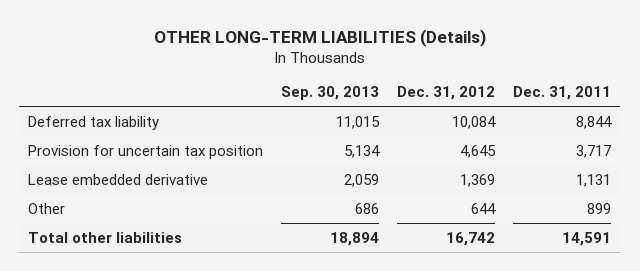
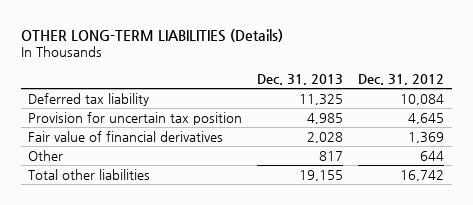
[281,86,380,101] Sep. 30, 2013 -> none
[513,86,612,101] Dec. 31, 2011 -> none
none -> [257,73,344,85] Dec. 31, 2013
[28,173,209,185] Lease embedded derivative -> [28,131,224,143] Fair value of financial derivatives

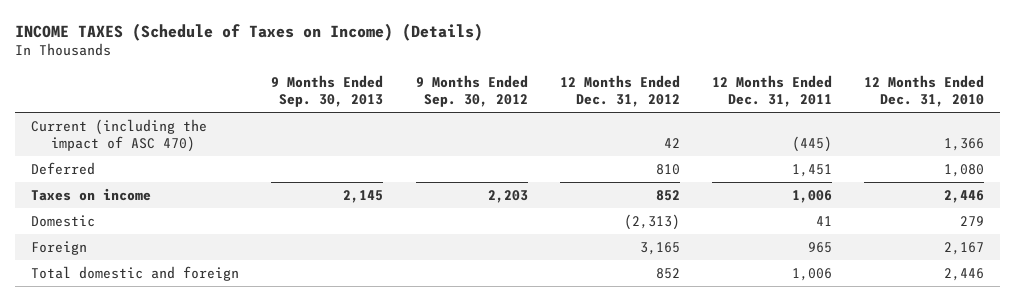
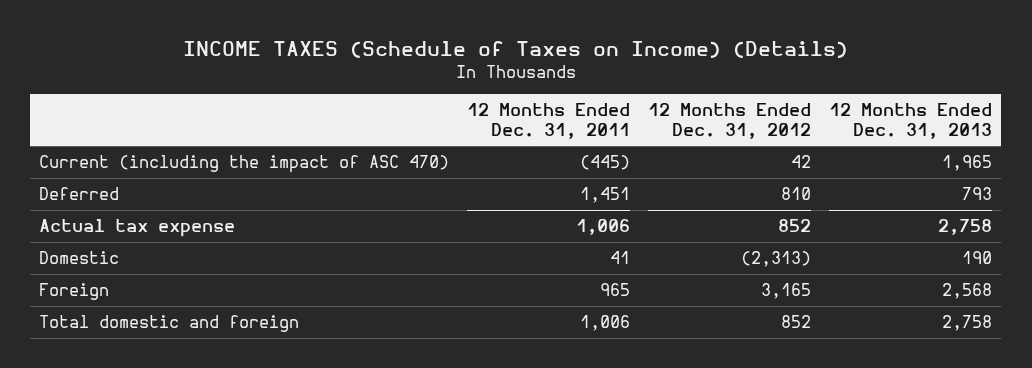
[271,75,384,108] 9 Months Ended Sep. 30, 2013 -> none
[415,75,528,108] 9 Months Ended Sep. 30, 2012 -> none
[864,75,985,108] 12 Months Ended Dec. 31, 2010 -> none
none -> [829,103,993,139] 12 Months Ended Dec. 31, 2013
[31,187,152,201] Taxes on income -> [39,219,236,238] Actual tax expense

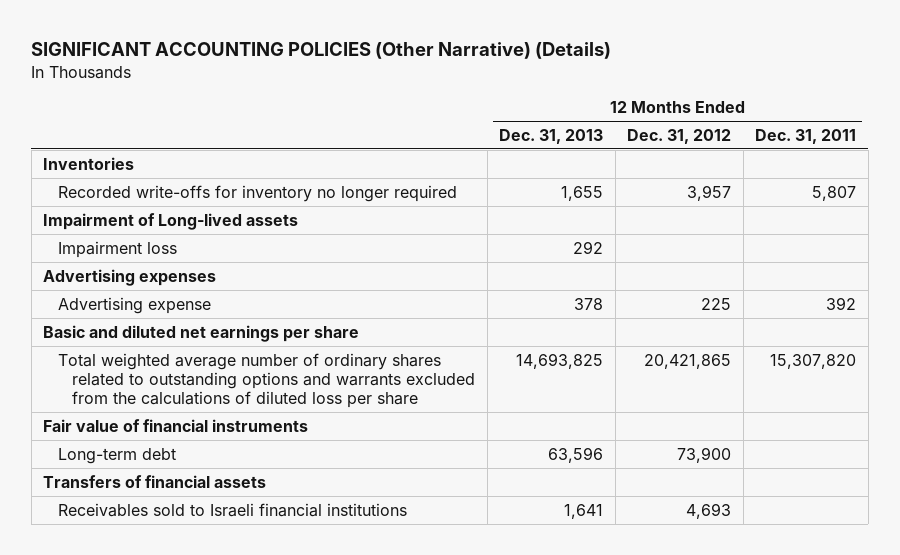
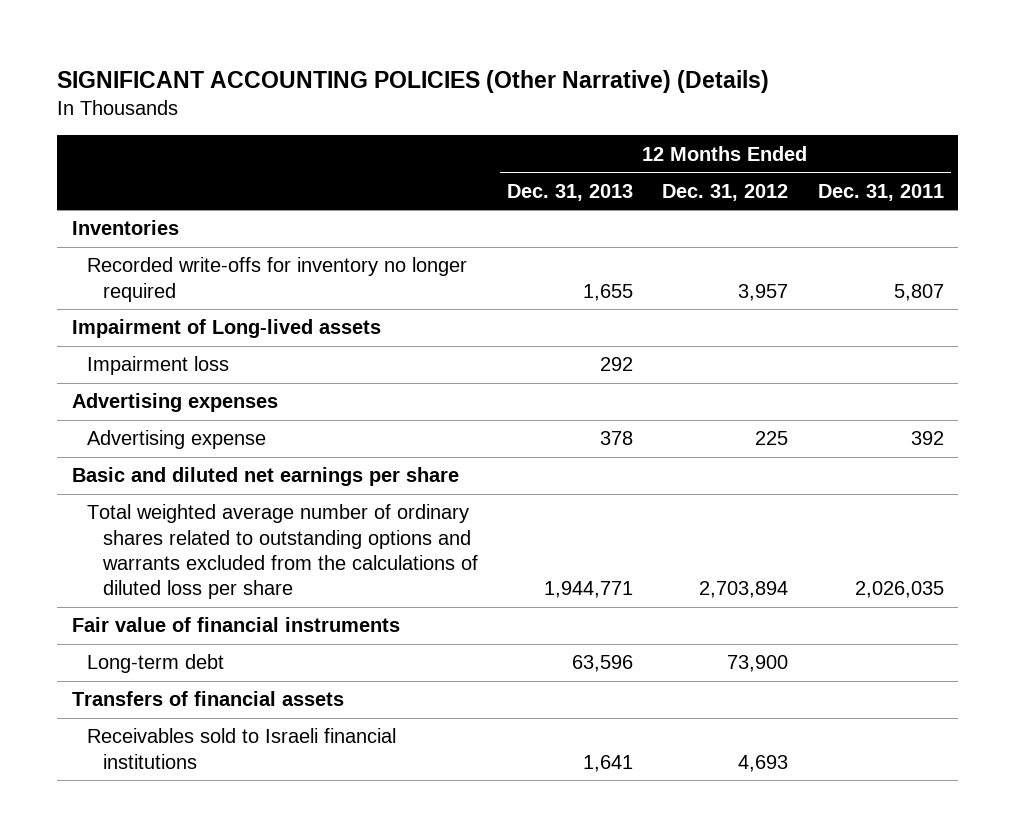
[516,352,604,369] 14,693,825 -> [543,580,633,598] 1,944,771
[644,353,732,369] 20,421,865 -> [699,580,789,598] 2,703,894
[770,353,857,369] 15,307,820 -> [854,580,944,598] 2,026,035

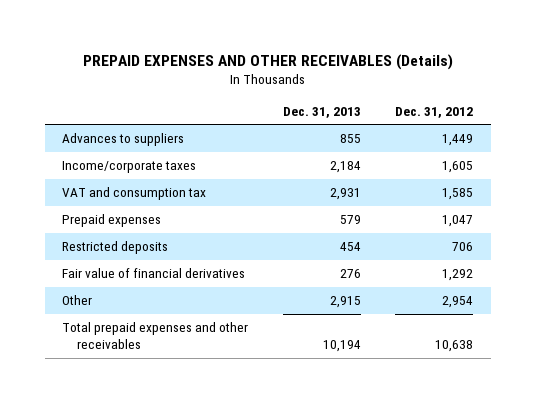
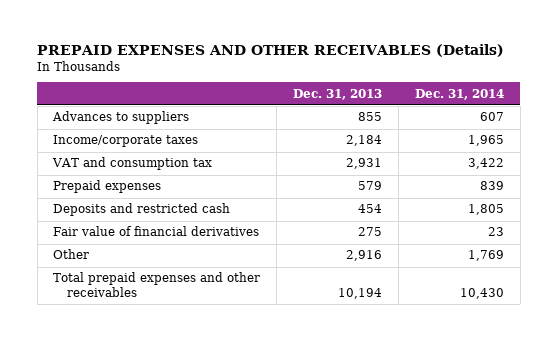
[395,106,474,118] Dec. 31, 2012 -> none
none -> [414,88,504,100] Dec. 31, 2014
[62,241,169,255] Restricted deposits -> [53,203,231,217] Deposits and restricted cash
[339,269,361,279] 276 -> [358,227,383,237] 275
[329,296,361,309] 2,915 -> [346,250,383,262] 2,916

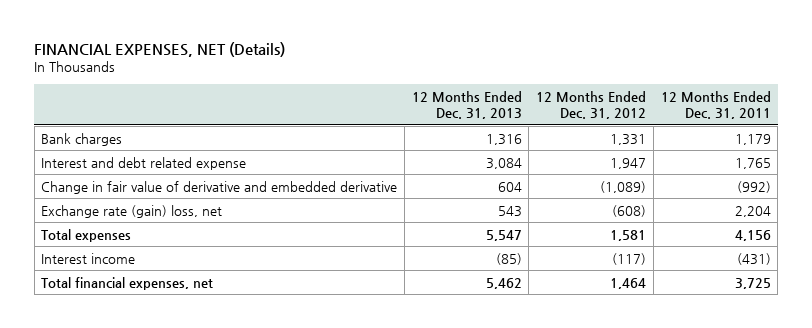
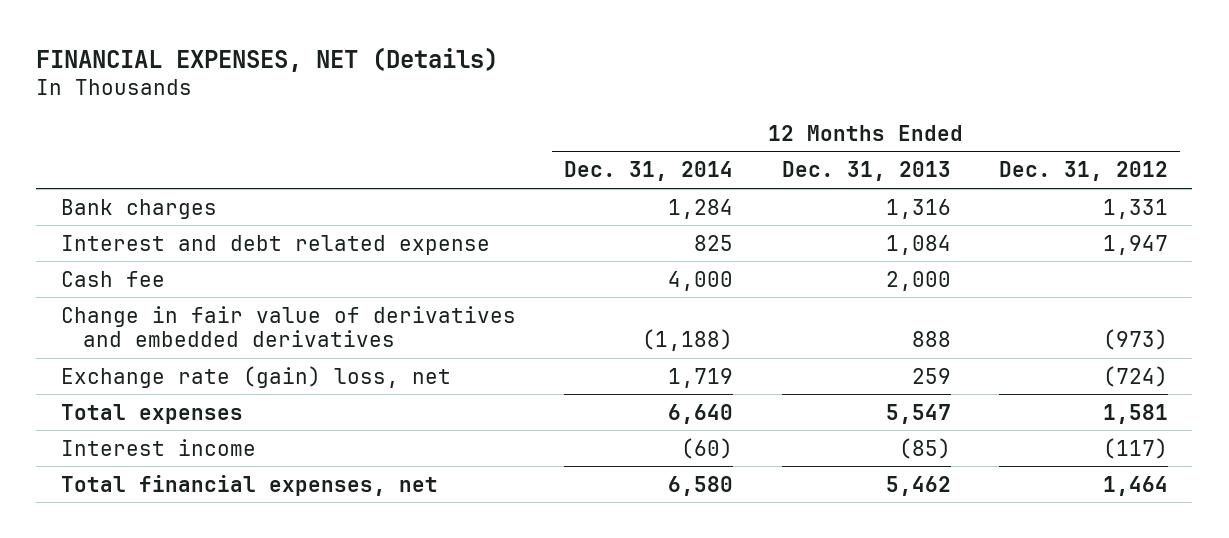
[660,90,771,120] 12 Months Ended Dec. 31, 2011 -> none
none -> [564,161,734,182] Dec. 31, 2014
[485,157,522,169] 3,084 -> [885,234,951,255] 1,084
none -> [60,270,165,287] Cash fee
[41,180,398,194] Change in fair value of derivative and embedded derivative -> [60,305,516,347] Change in fair value of derivatives and embedded derivatives
[497,181,522,192] 604 -> [911,330,951,347] 888
[600,180,647,193] (1,089) -> [1102,328,1168,350] (973)
[497,205,522,217] 543 -> [911,367,951,384] 259
[612,204,647,217] (608) -> [1102,365,1168,387] (724)

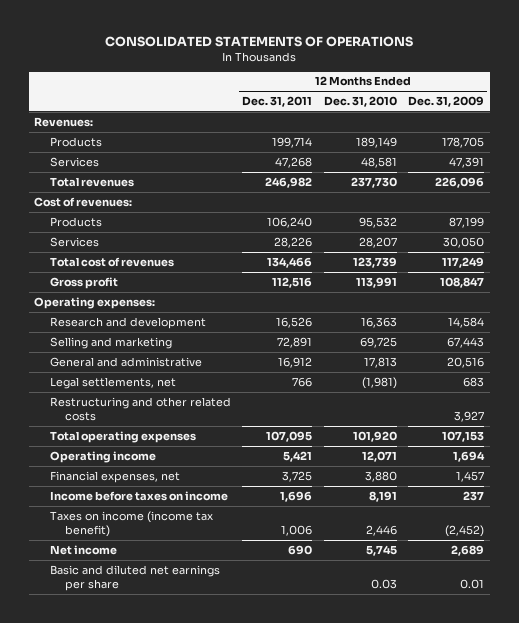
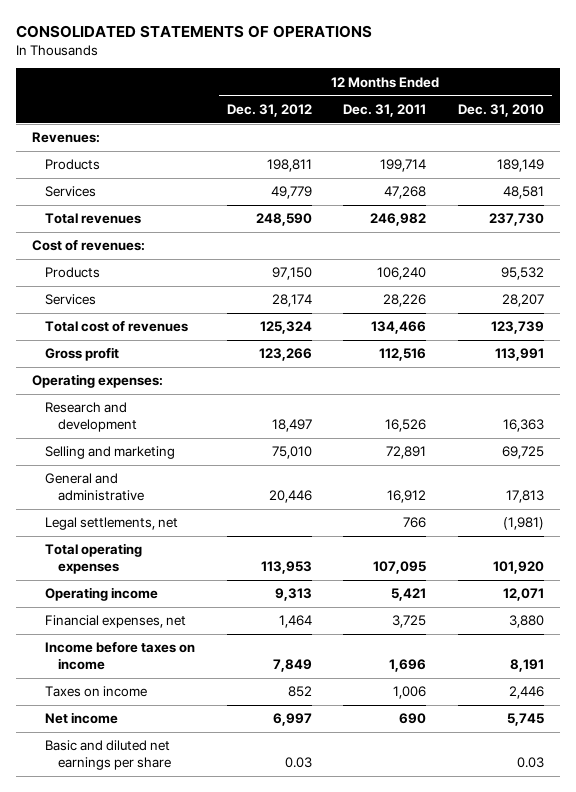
[408,95,485,107] Dec. 31, 2009 -> none
none -> [226,104,312,118] Dec. 31, 2012
[49,396,231,422] Restructuring and other related costs -> none
[49,510,213,538] Taxes on income (income tax benefit) -> [44,686,147,698] Taxes on income

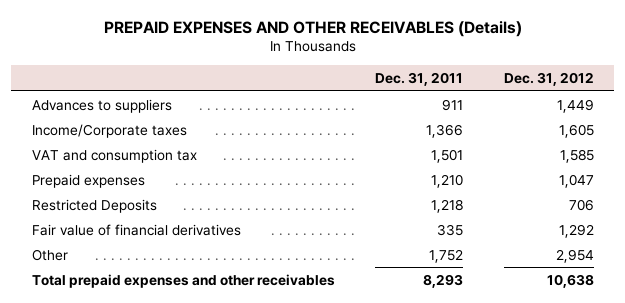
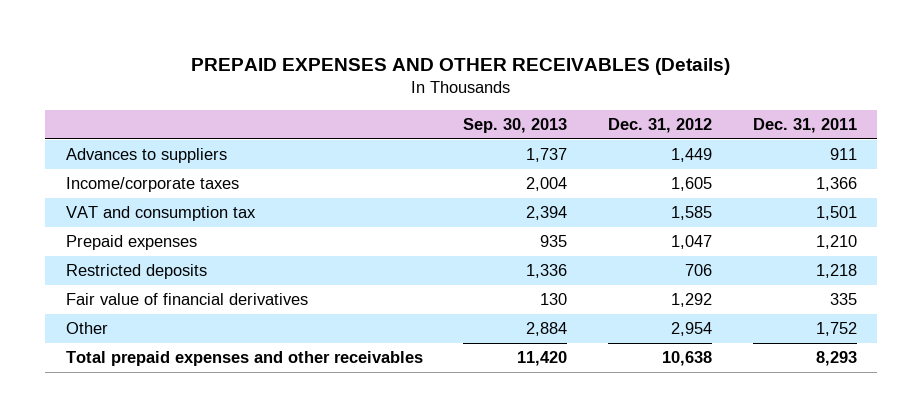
none -> [463,117,568,133] Sep. 30, 2013
[31,123,187,138] Income/Corporate taxes -> [65,177,239,193] Income/corporate taxes
[31,198,157,213] Restricted Deposits -> [65,264,207,280] Restricted deposits

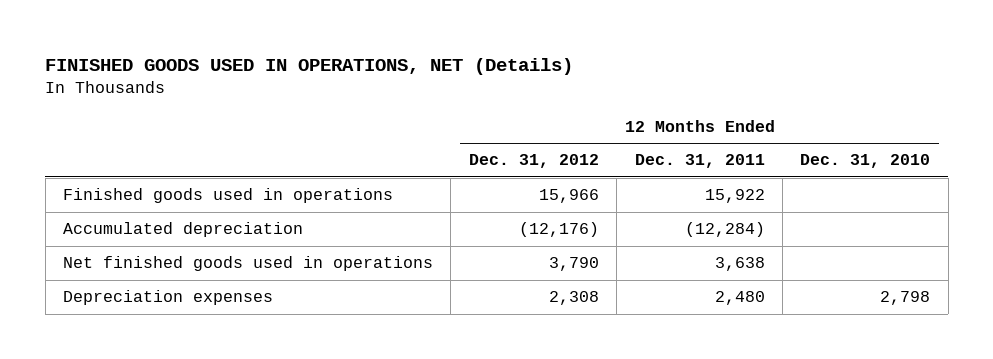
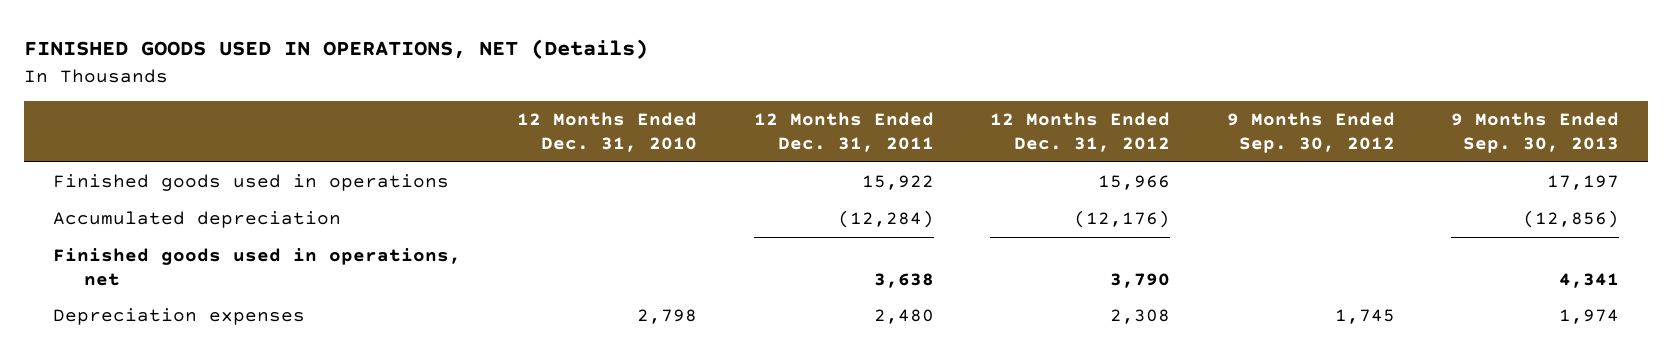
none -> [1226,112,1395,154] 9 Months Ended Sep. 30, 2012
none -> [1451,112,1620,154] 9 Months Ended Sep. 30, 2013
[62,256,433,272] Net finished goods used in operations -> [52,248,461,286] Finished goods used in operations, net

